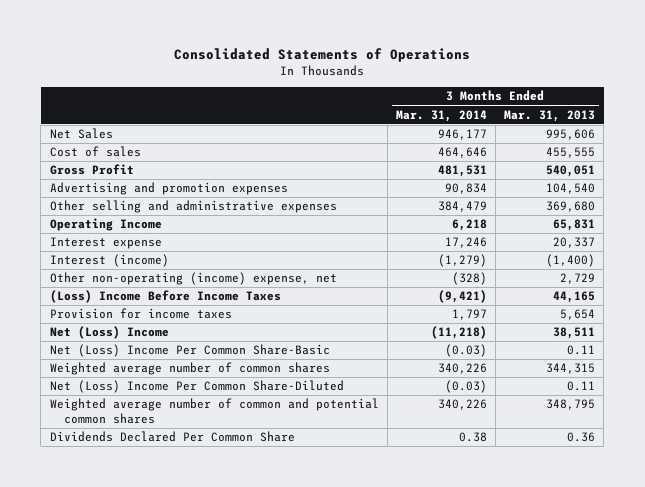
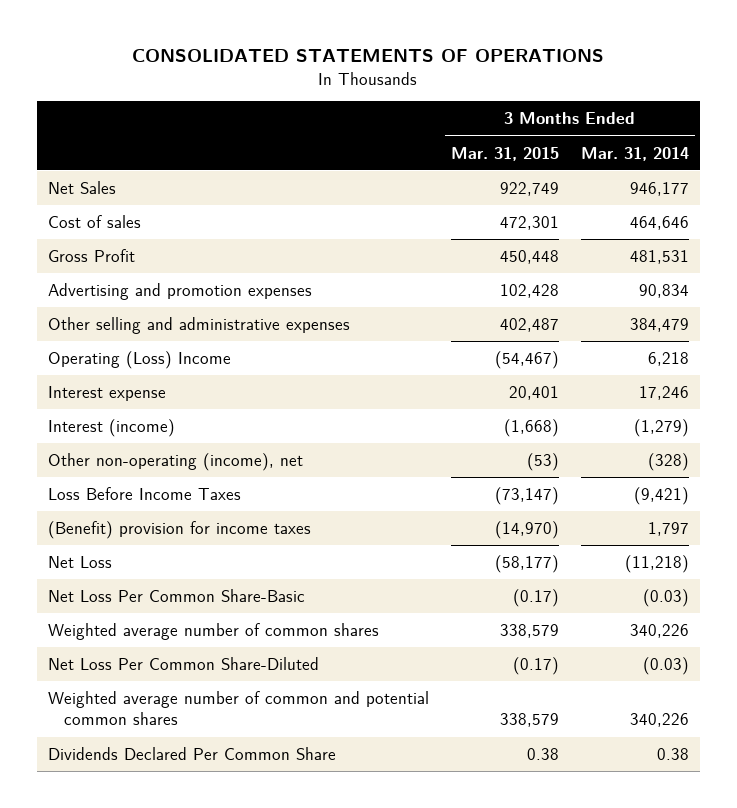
[174,48,471,63] Consolidated Statements of Operations -> [132,49,605,63] CONSOLIDATED STATEMENTS OF OPERATIONS
[504,109,596,122] Mar. 31, 2013 -> none
none -> [450,146,559,161] Mar. 31, 2015
[49,218,162,232] Operating Income -> [47,350,231,369] Operating (Loss) Income
[49,272,337,286] Other non-operating (income) expense, net -> [47,452,303,471] Other non-operating (income), net
[49,290,281,304] (Loss) Income Before Income Taxes -> [47,486,241,500] Loss Before Income Taxes
[49,308,232,320] Provision for income taxes -> [47,520,311,539] (Benefit) provision for income taxes
[49,326,169,340] Net (Loss) Income -> [47,555,112,568] Net Loss
[49,344,330,358] Net (Loss) Income Per Common Share-Basic -> [47,588,305,602] Net Loss Per Common Share-Basic
[49,380,344,394] Net (Loss) Income Per Common Share-Diluted -> [47,656,319,670] Net Loss Per Common Share-Diluted

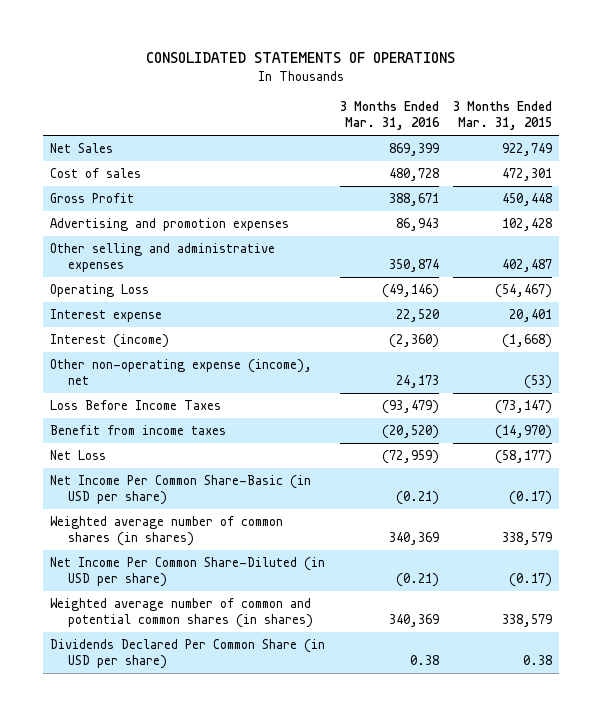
[581,146,690,161] Mar. 31, 2014 -> none
none -> [339,101,440,131] 3 Months Ended Mar. 31, 2016
[47,350,231,369] Operating (Loss) Income -> [50,284,150,298] Operating Loss
[47,452,303,471] Other non-operating (income), net -> [50,359,313,386] Other non-operating expense (income), net
[47,520,311,539] (Benefit) provision for income taxes -> [50,425,227,436] Benefit from income taxes
[47,588,305,602] Net Loss Per Common Share-Basic -> [50,475,312,506] Net Income Per Common Share-Basic (in USD per share)
[47,622,379,640] Weighted average number of common shares -> [50,516,284,547] Weighted average number of common shares (in shares)
[47,656,319,670] Net Loss Per Common Share-Diluted -> [50,557,326,588] Net Income Per Common Share-Diluted (in USD per share)
[47,690,429,726] Weighted average number of common and potential common shares -> [50,598,313,629] Weighted average number of common and potential common shares (in shares)
[47,746,336,760] Dividends Declared Per Common Share -> [50,639,326,670] Dividends Declared Per Common Share (in USD per share)

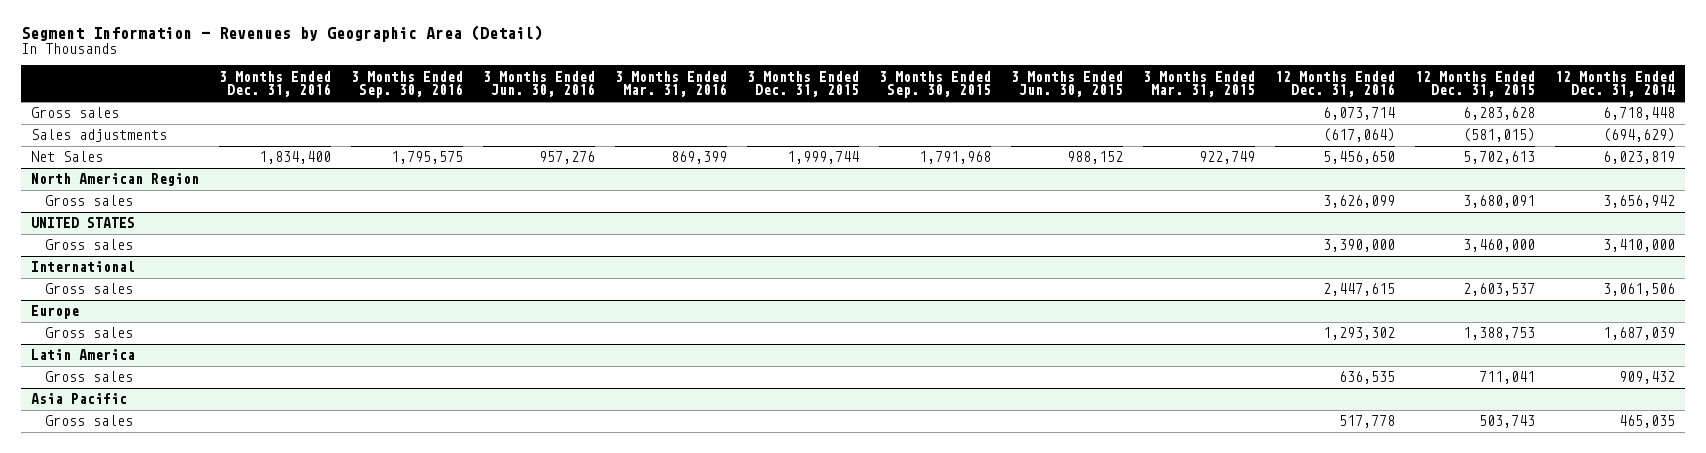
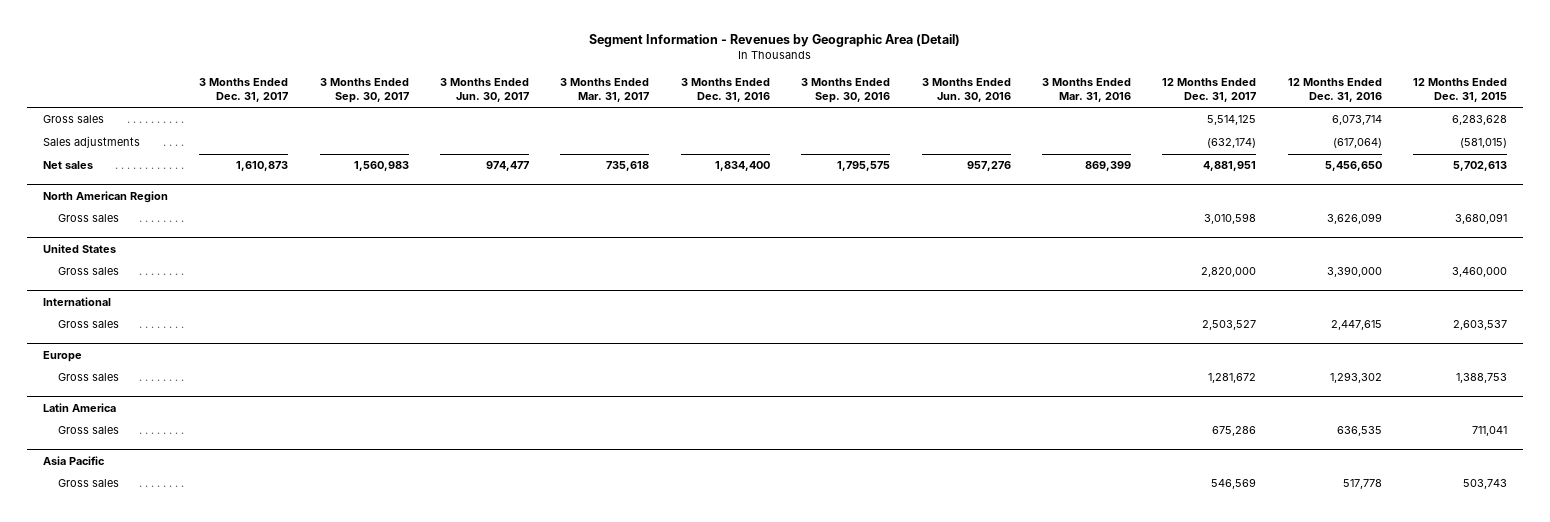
[747,70,860,98] 3 Months Ended Dec. 31, 2015 -> none
[879,70,992,99] 3 Months Ended Sep. 30, 2015 -> none
[1011,70,1124,98] 3 Months Ended Jun. 30, 2015 -> none
[1143,70,1256,98] 3 Months Ended Mar. 31, 2015 -> none
[1555,70,1676,98] 12 Months Ended Dec. 31, 2014 -> none
none -> [199,77,289,102] 3 Months Ended Dec. 31, 2017
none -> [319,77,409,103] 3 Months Ended Sep. 30, 2017
none -> [440,77,530,102] 3 Months Ended Jun. 30, 2017
none -> [560,77,650,102] 3 Months Ended Mar. 31, 2017
none -> [1162,77,1257,102] 12 Months Ended Dec. 31, 2017
[30,151,103,163] Net Sales -> [42,161,93,170] Net sales
[30,217,135,229] UNITED STATES -> [42,243,116,253] United States

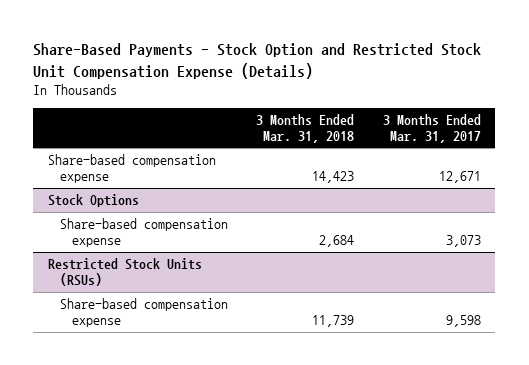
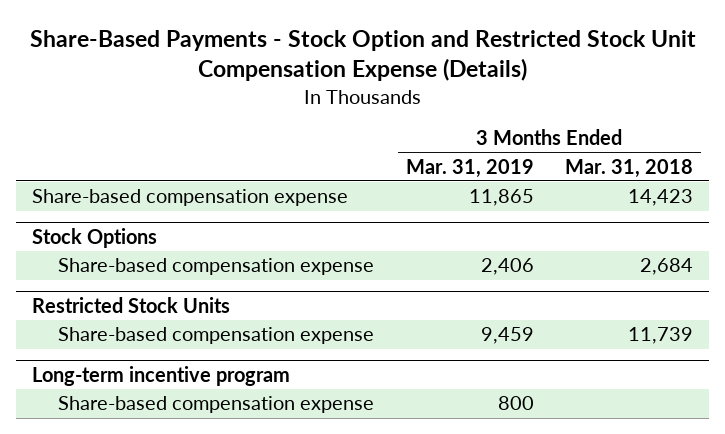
[383,113,482,143] 3 Months Ended Mar. 31, 2017 -> none
none -> [405,158,534,178] Mar. 31, 2019
[47,258,202,287] Restricted Stock Units (RSUs) -> [32,296,231,313] Restricted Stock Units
none -> [32,365,291,386] Long-term incentive program
none -> [58,396,375,414] Share-based compensation expense

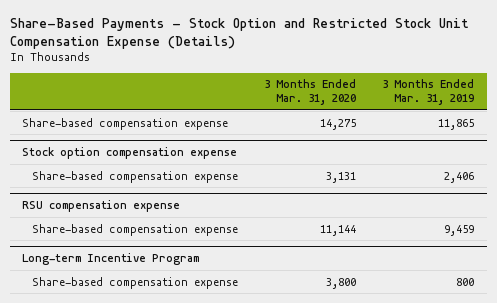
[565,158,694,178] Mar. 31, 2018 -> none
none -> [264,79,357,106] 3 Months Ended Mar. 31, 2020
[32,227,158,248] Stock Options -> [22,147,238,160] Stock option compensation expense
[32,296,231,313] Restricted Stock Units -> [22,200,181,213] RSU compensation expense
[32,365,291,386] Long-term incentive program -> [22,253,200,266] Long-term Incentive Program

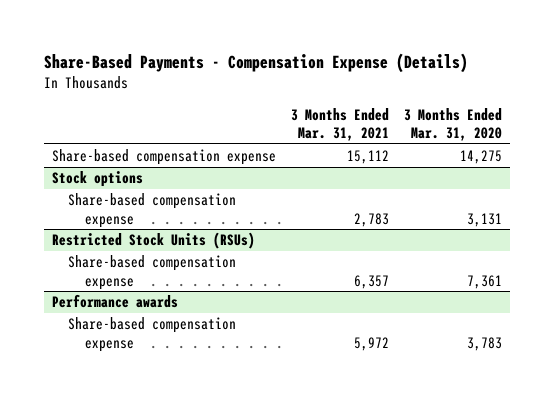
[9,17,469,49] Share-Based Payments - Stock Option and Restricted Stock Unit Compensation Expense (Details) -> [44,52,469,73] Share-Based Payments - Compensation Expense (Details)
[382,79,475,106] 3 Months Ended Mar. 31, 2019 -> none
none -> [291,107,390,142] 3 Months Ended Mar. 31, 2021
[22,147,238,160] Stock option compensation expense -> [51,171,143,188] Stock options
[22,253,200,266] Long-term Incentive Program -> none
[22,200,181,213] RSU compensation expense -> [51,232,255,250] Restricted Stock Units (RSUs)
[320,224,357,236] 11,144 -> [467,274,503,289] 7,361
none -> [51,294,178,309] Performance awards
[326,277,357,289] 3,800 -> [467,336,503,351] 3,783

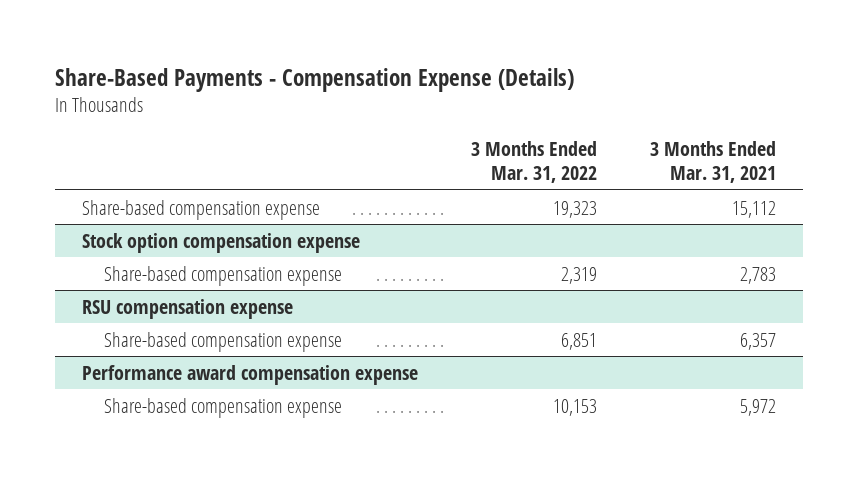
[404,107,503,142] 3 Months Ended Mar. 31, 2020 -> none
none -> [470,140,597,184] 3 Months Ended Mar. 31, 2022
[51,171,143,188] Stock options -> [81,232,360,253] Stock option compensation expense
[51,232,255,250] Restricted Stock Units (RSUs) -> [81,298,293,319] RSU compensation expense
[51,294,178,309] Performance awards -> [81,364,418,385] Performance award compensation expense

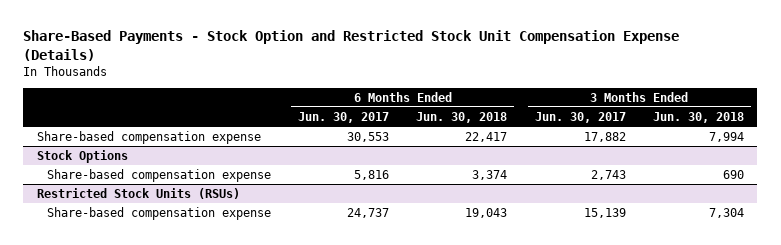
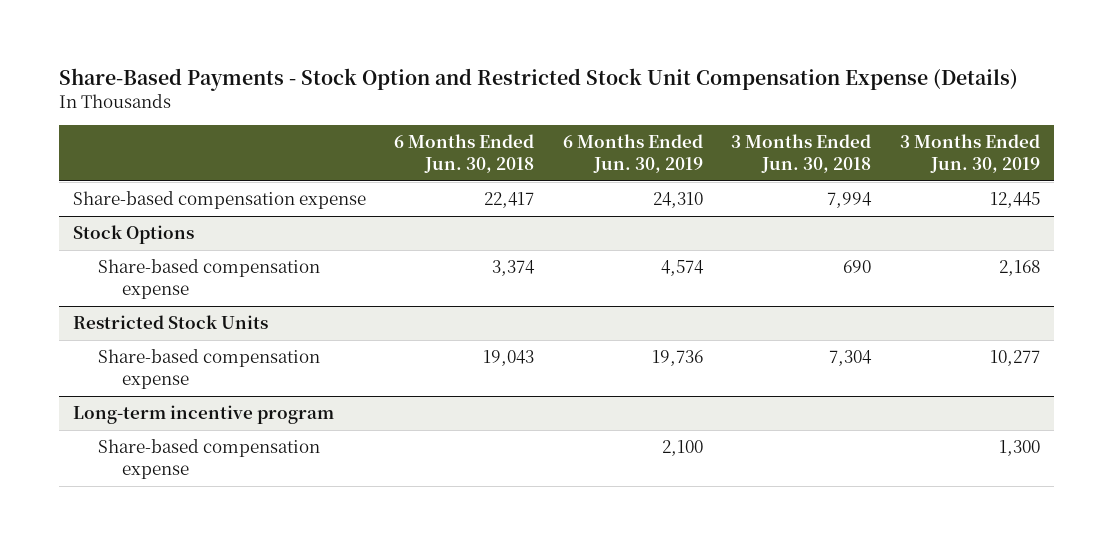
[298,111,390,123] Jun. 30, 2017 -> none
[534,111,626,123] Jun. 30, 2017 -> none
none -> [562,134,703,174] 6 Months Ended Jun. 30, 2019
none -> [899,134,1040,174] 3 Months Ended Jun. 30, 2019
[36,188,240,200] Restricted Stock Units (RSUs) -> [72,315,268,330] Restricted Stock Units
none -> [72,405,334,425] Long-term incentive program
none -> [97,439,320,479] Share-based compensation expense

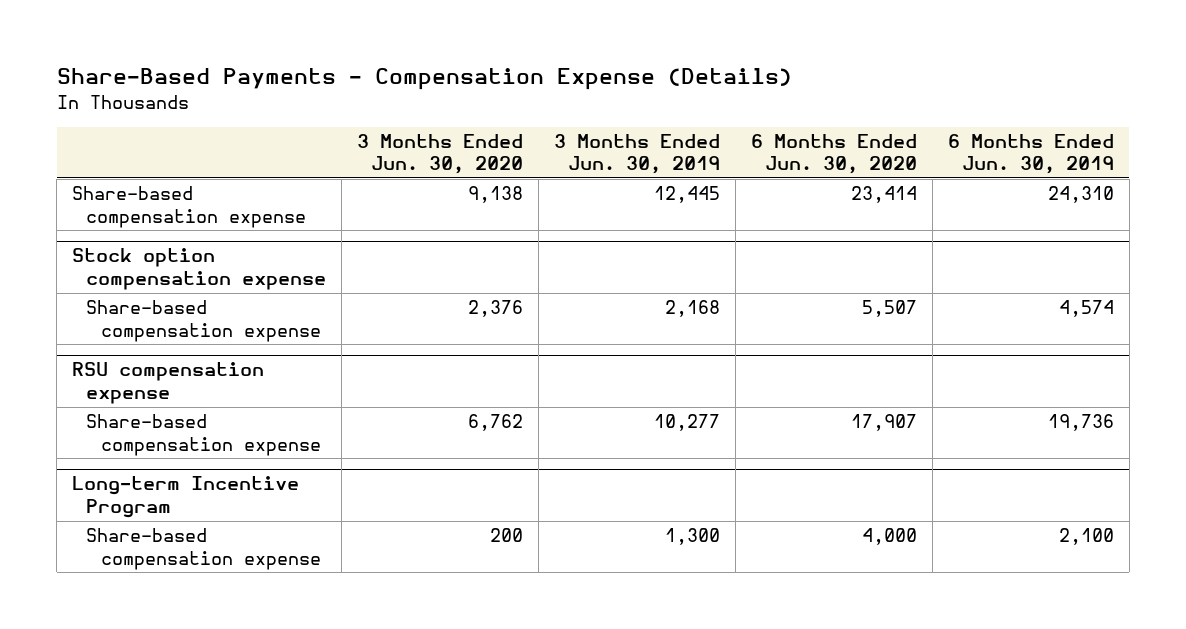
[58,68,1018,92] Share-Based Payments - Stock Option and Restricted Stock Unit Compensation Expense (Details) -> [56,68,792,91] Share-Based Payments - Compensation Expense (Details)
[394,134,535,174] 6 Months Ended Jun. 30, 2018 -> none
[731,134,872,174] 3 Months Ended Jun. 30, 2018 -> none
none -> [357,133,524,175] 3 Months Ended Jun. 30, 2020
none -> [751,133,918,175] 6 Months Ended Jun. 30, 2020
[72,225,194,245] Stock Options -> [72,248,327,291] Stock option compensation expense
[72,315,268,330] Restricted Stock Units -> [72,362,265,405] RSU compensation expense
[72,405,334,425] Long-term incentive program -> [72,476,300,519] Long-term Incentive Program

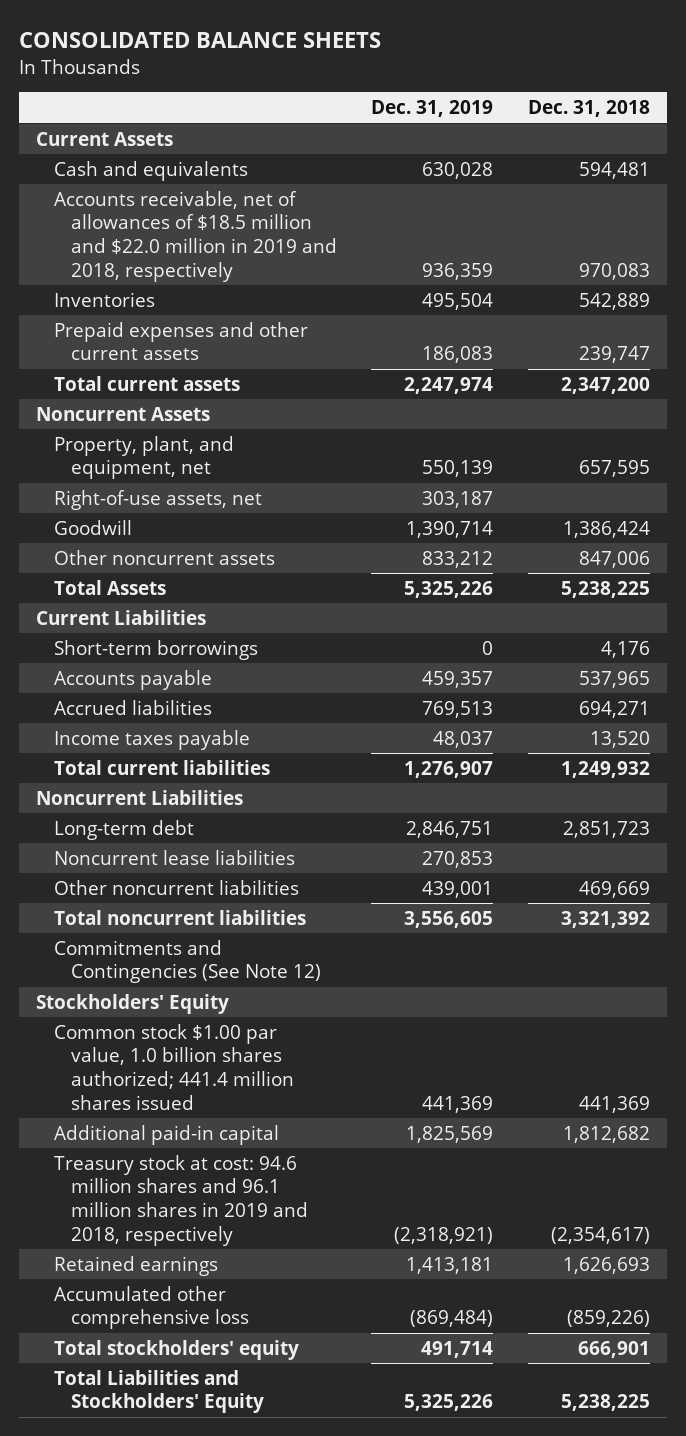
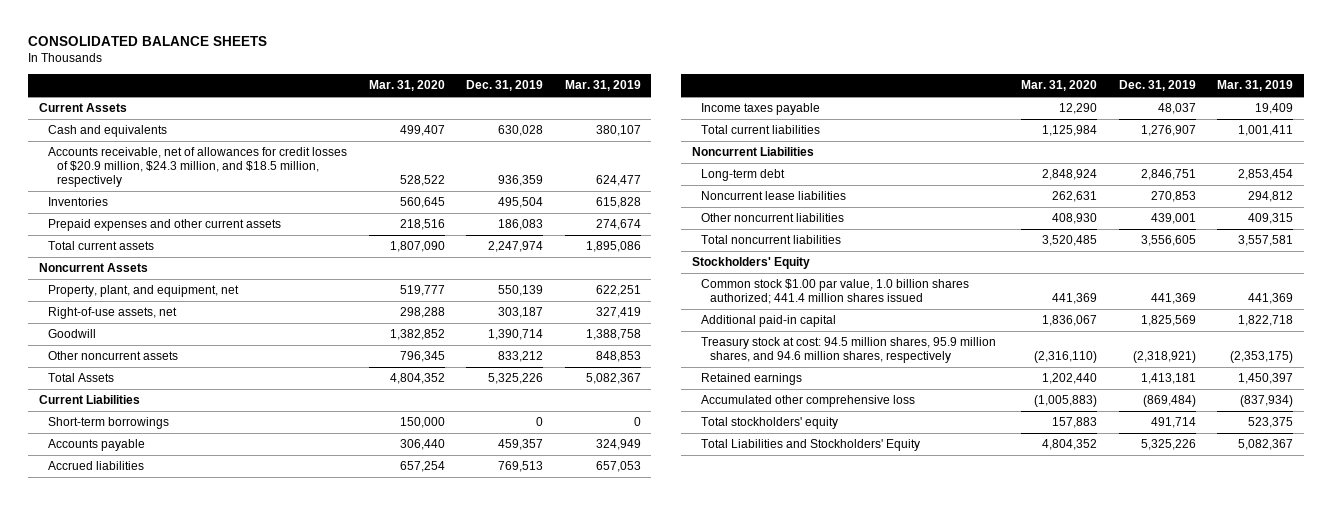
[527,100,650,118] Dec. 31, 2018 -> none
none -> [368,80,445,92] Mar. 31, 2020
none -> [564,80,641,92] Mar. 31, 2019
[53,190,337,282] Accounts receivable, net of allowances of $18.5 million and $22.0 million in 2019 and 2018, respectively -> [48,147,348,187] Accounts receivable, net of allowances for credit losses of $20.9 million, $24.3 million, and $18.5 million, respectively
[53,939,321,984] Commitments and Contingencies (See Note 12) -> none
[53,1154,308,1246] Treasury stock at cost: 94.6 million shares and 96.1 million shares in 2019 and 2018, respectively -> [700,337,996,363] Treasury stock at cost: 94.5 million shares, 95.9 million shares, and 94.6 million shares, respectively

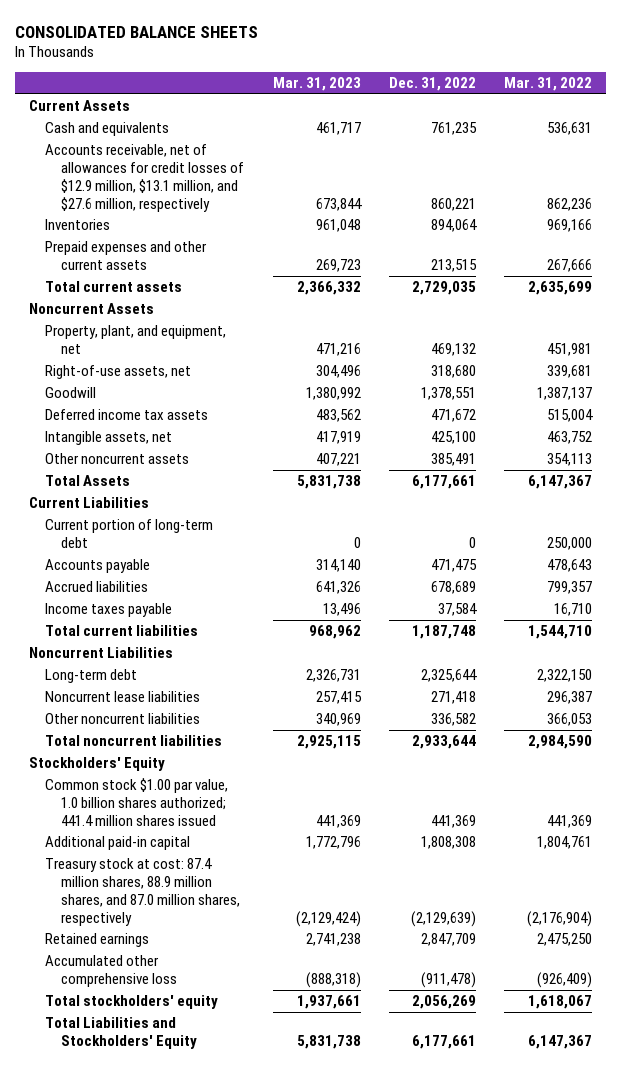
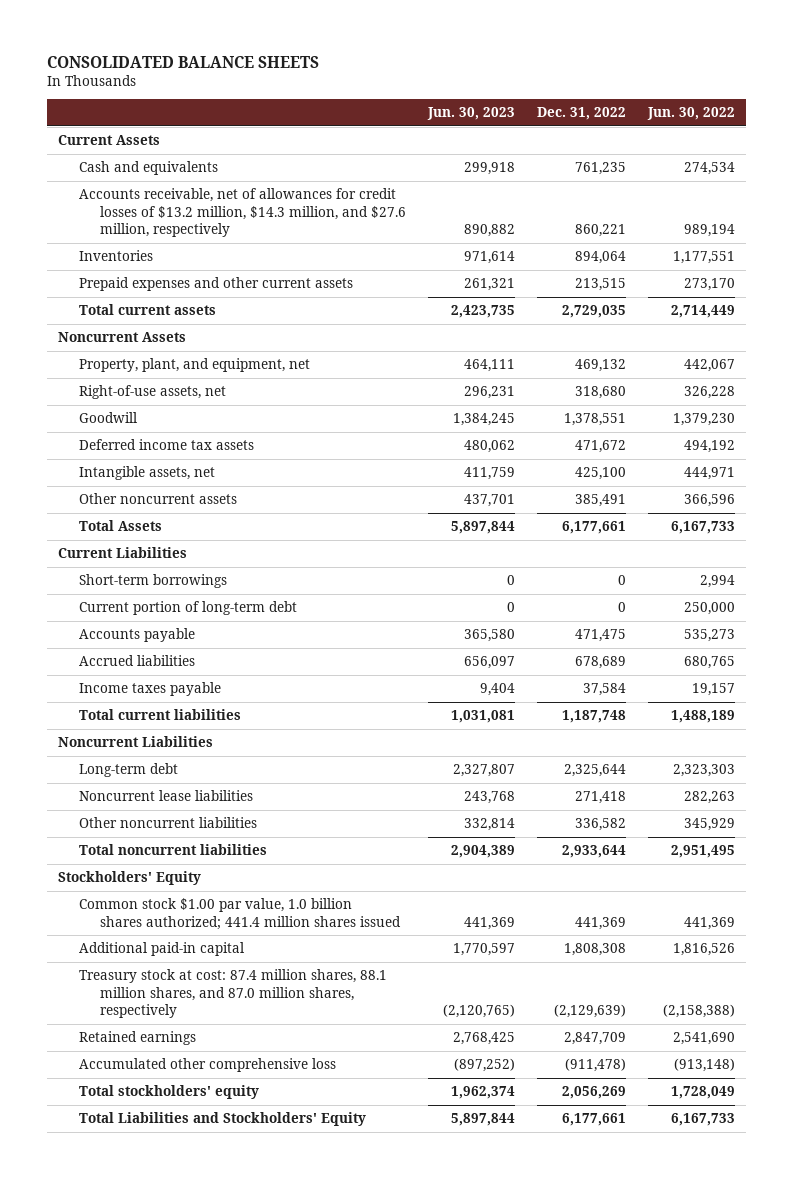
[272,77,361,92] Mar. 31, 2023 -> none
[503,77,592,92] Mar. 31, 2022 -> none
none -> [427,107,516,121] Jun. 30, 2023
none -> [647,107,736,121] Jun. 30, 2022
[45,144,245,212] Accounts receivable, net of allowances for credit losses of $12.9 million, $13.1 million, and $27.6 million, respectively -> [79,188,407,238] Accounts receivable, net of allowances for credit losses of $13.2 million, $14.3 million, and $27.6 million, respectively
none -> [79,574,228,589] Short-term borrowings
[45,858,241,926] Treasury stock at cost: 87.4 million shares, 88.9 million shares, and 87.0 million shares, respectively -> [79,969,388,1019] Treasury stock at cost: 87.4 million shares, 88.1 million shares, and 87.0 million shares, respectively

